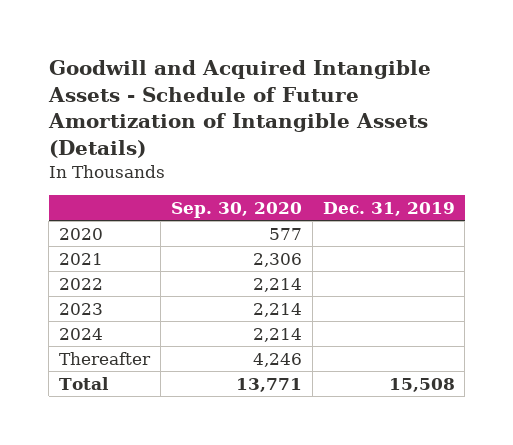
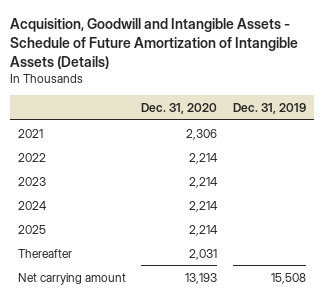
[47,60,431,159] Goodwill and Acquired Intangible Assets - Schedule of Future Amortization of Intangible Assets (Details) -> [10,18,299,69] Acquisition, Goodwill and Intangible Assets - Schedule of Future Amortization of Intangible Assets (Details)
[170,202,302,219] Sep. 30, 2020 -> none
none -> [141,103,218,115] Dec. 31, 2020
[58,227,103,240] 2020 -> none
none -> [17,224,46,234] 2025
[58,376,109,390] Total -> [17,272,126,285] Net carrying amount

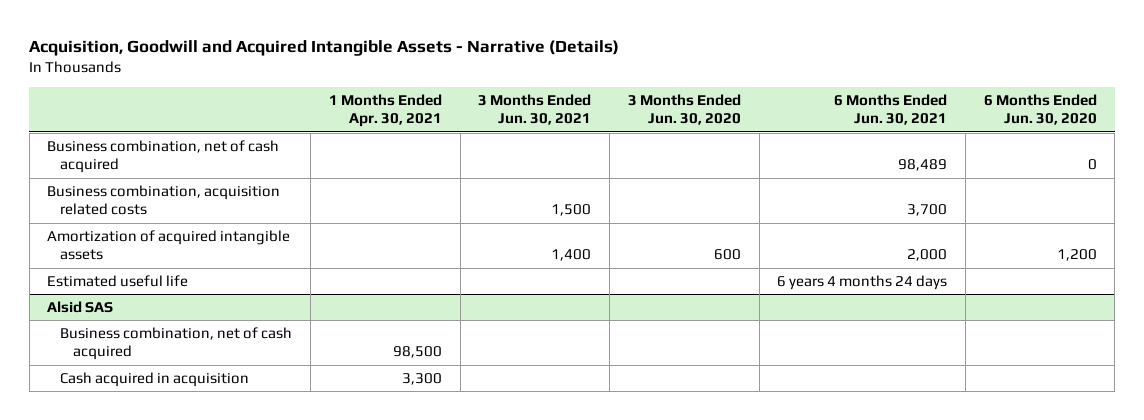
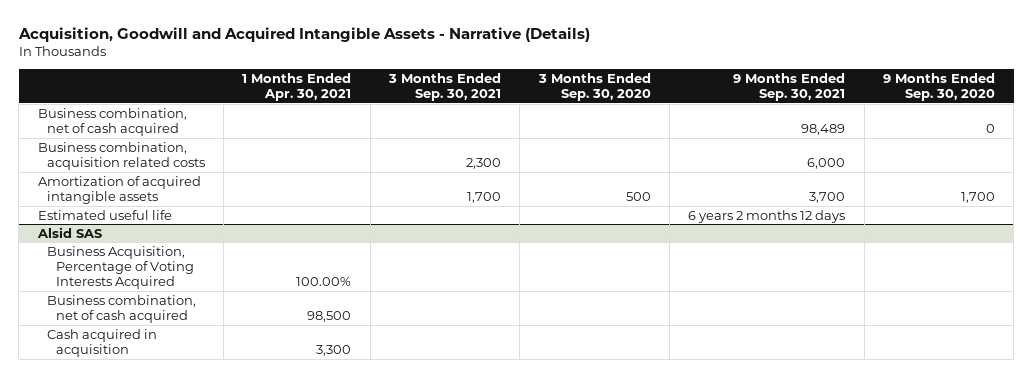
[478,93,592,126] 3 Months Ended Jun. 30, 2021 -> none
[627,93,741,126] 3 Months Ended Jun. 30, 2020 -> none
[834,93,948,126] 6 Months Ended Jun. 30, 2021 -> none
[983,93,1097,126] 6 Months Ended Jun. 30, 2020 -> none
none -> [388,72,502,101] 3 Months Ended Sep. 30, 2021
none -> [537,72,651,101] 3 Months Ended Sep. 30, 2020
none -> [733,72,846,101] 9 Months Ended Sep. 30, 2021
none -> [883,72,996,101] 9 Months Ended Sep. 30, 2020
none -> [46,245,194,290] Business Acquisition, Percentage of Voting Interests Acquired

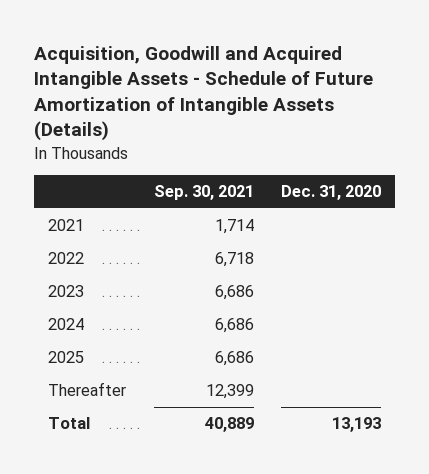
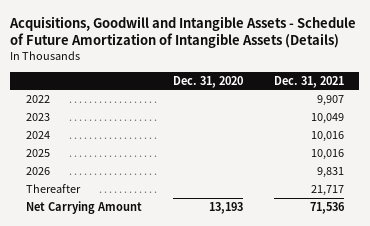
[34,45,374,142] Acquisition, Goodwill and Acquired Intangible Assets - Schedule of Future Amortization of Intangible Assets (Details) -> [9,15,357,49] Acquisitions, Goodwill and Intangible Assets - Schedule of Future Amortization of Intangible Assets (Details)
[153,185,254,201] Sep. 30, 2021 -> none
none -> [273,75,344,88] Dec. 31, 2021
[47,219,84,232] 2021 -> none
none -> [25,166,50,175] 2026
[47,417,90,430] Total -> [25,200,142,214] Net Carrying Amount

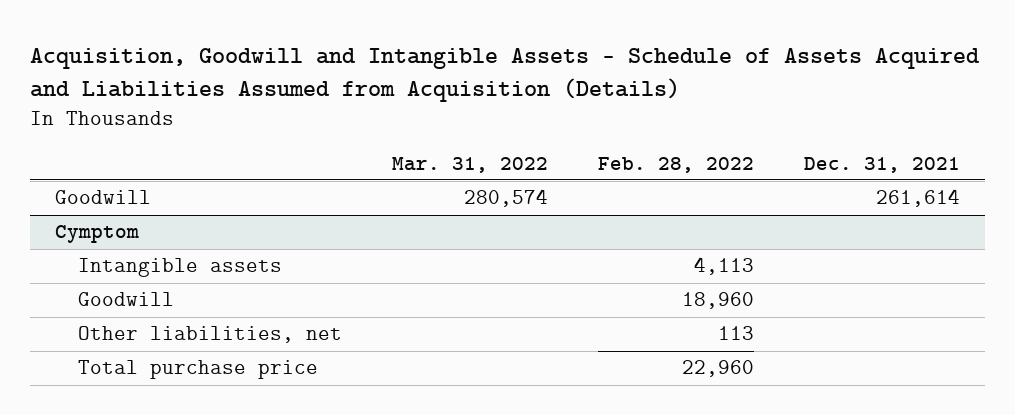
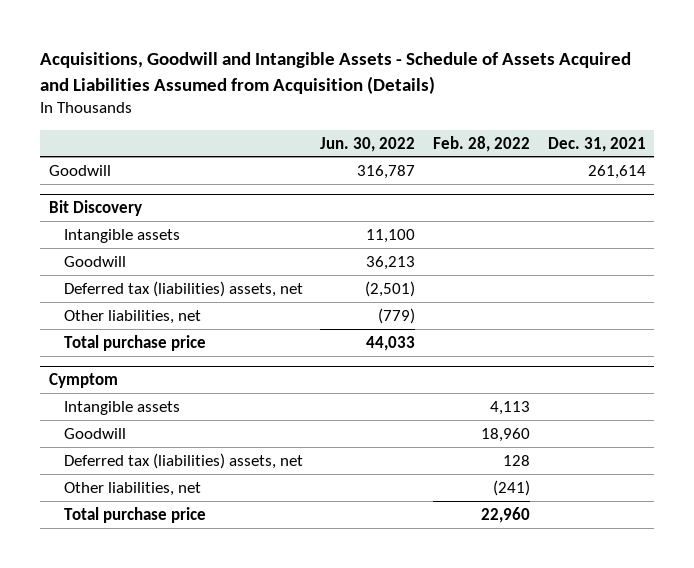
[29,47,980,103] Acquisition, Goodwill and Intangible Assets - Schedule of Assets Acquired and Liabilities Assumed from Acquisition (Details) -> [39,52,631,95] Acquisitions, Goodwill and Intangible Assets - Schedule of Assets Acquired and Liabilities Assumed from Acquisition (Details)
[392,156,549,173] Mar. 31, 2022 -> none
none -> [320,136,416,152] Jun. 30, 2022
none -> [48,199,142,216] Bit Discovery
none -> [63,228,180,243] Intangible assets
none -> [63,255,126,267] Goodwill
none -> [63,280,303,297] Deferred tax (liabilities) assets, net
none -> [63,309,201,324] Other liabilities, net
none -> [63,334,206,351] Total purchase price
none -> [63,452,303,469] Deferred tax (liabilities) assets, net
[718,326,755,341] 113 -> [493,479,531,496] (241)

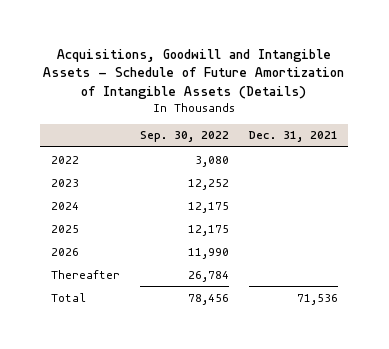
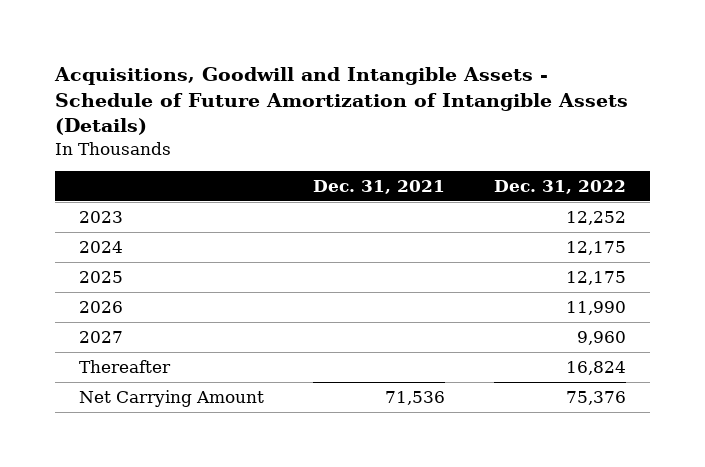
[139,131,229,143] Sep. 30, 2022 -> none
none -> [493,180,626,195] Dec. 31, 2022
[50,155,79,164] 2022 -> none
none -> [79,330,124,343] 2027
[50,292,86,302] Total -> [79,389,265,407] Net Carrying Amount

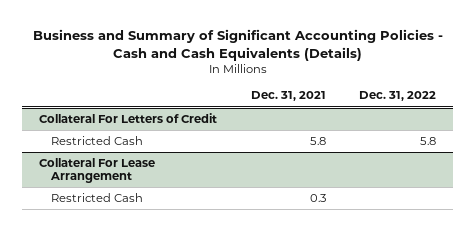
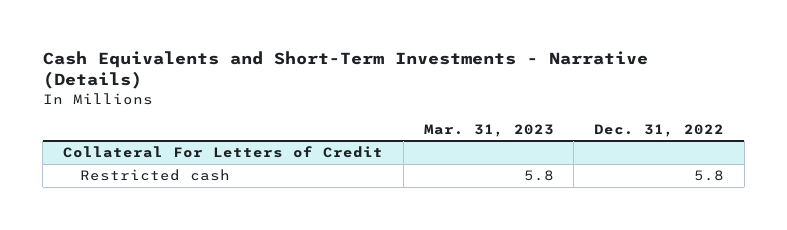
[32,28,443,61] Business and Summary of Significant Accounting Policies - Cash and Cash Equivalents (Details) -> [42,51,648,90] Cash Equivalents and Short-Term Investments - Narrative (Details)
[250,91,326,102] Dec. 31, 2021 -> none
none -> [423,123,554,137] Mar. 31, 2023
[38,158,155,184] Collateral For Lease Arrangement -> none
[51,193,144,203] Restricted Cash -> none
[51,136,144,146] Restricted Cash -> [79,169,230,182] Restricted cash

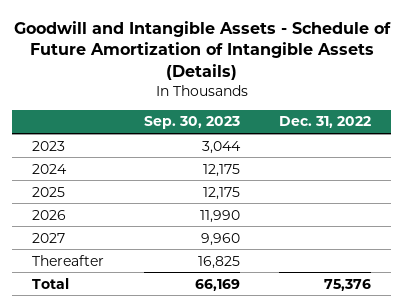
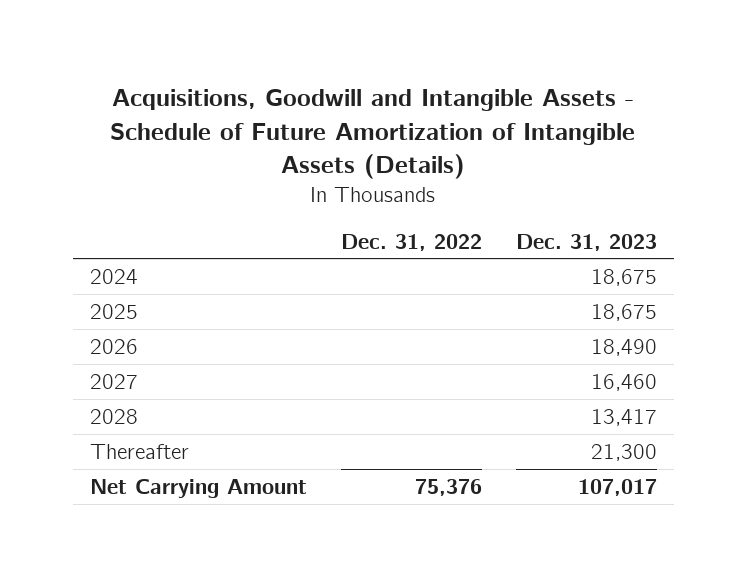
[13,20,391,80] Goodwill and Intangible Assets - Schedule of Future Amortization of Intangible Assets (Details) -> [110,89,636,180] Acquisitions, Goodwill and Intangible Assets - Schedule of Future Amortization of Intangible Assets (Details)
[143,116,240,130] Sep. 30, 2023 -> none
none -> [515,233,657,251] Dec. 31, 2023
[31,140,65,151] 2023 -> none
none -> [89,408,138,424] 2028
[31,277,69,289] Total -> [89,478,307,498] Net Carrying Amount

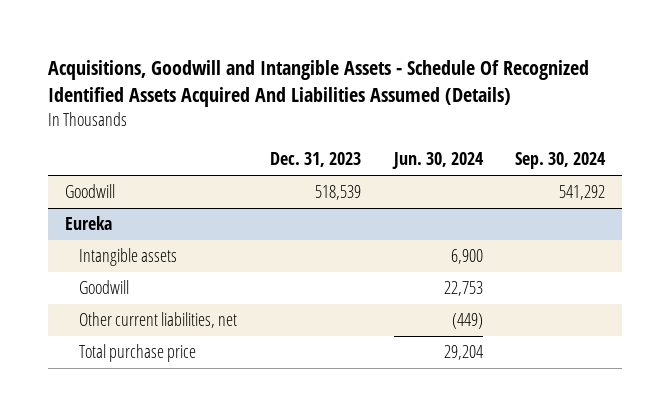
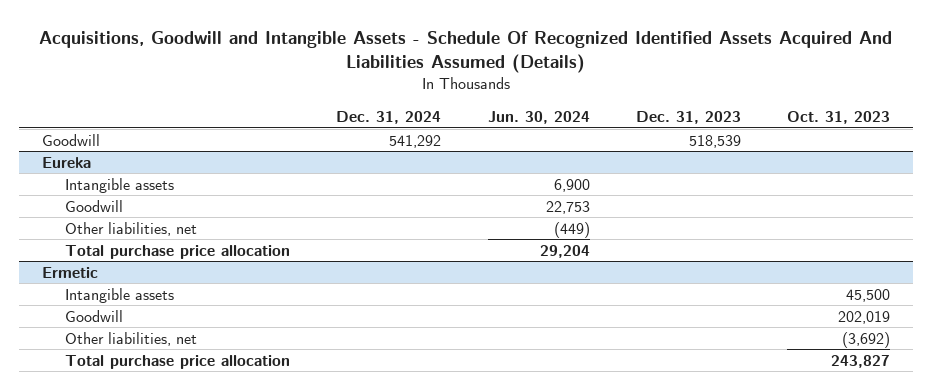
[515,152,607,170] Sep. 30, 2024 -> none
none -> [336,110,442,124] Dec. 31, 2024
none -> [787,110,891,124] Oct. 31, 2023
[78,312,237,329] Other current liabilities, net -> [65,221,198,236] Other liabilities, net
[78,344,196,363] Total purchase price -> [65,244,291,259] Total purchase price allocation
none -> [42,266,99,278] Ermetic
none -> [65,287,175,303] Intangible assets
none -> [65,309,124,322] Goodwill
none -> [65,331,198,346] Other liabilities, net
none -> [65,354,291,369] Total purchase price allocation

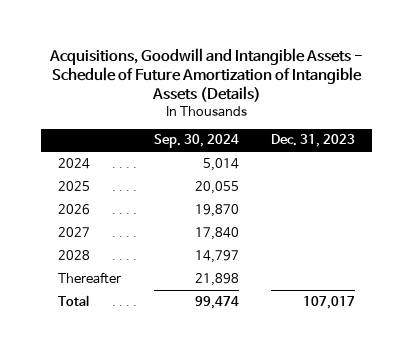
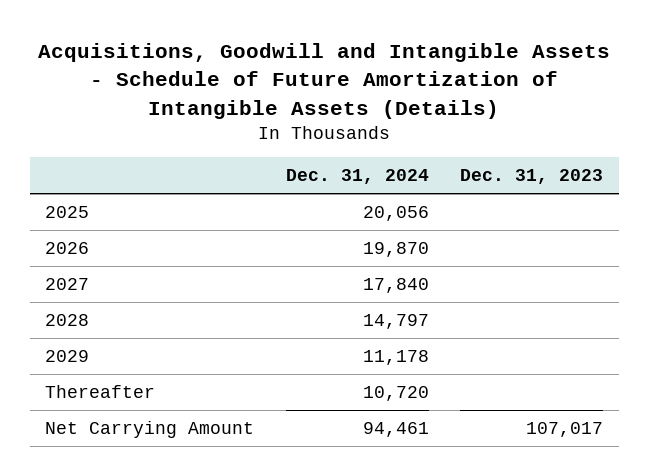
[153,134,239,149] Sep. 30, 2024 -> none
none -> [285,169,429,185] Dec. 31, 2024
[57,157,90,169] 2024 -> none
none -> [45,349,90,362] 2029
[57,294,89,306] Total -> [45,420,255,438] Net Carrying Amount

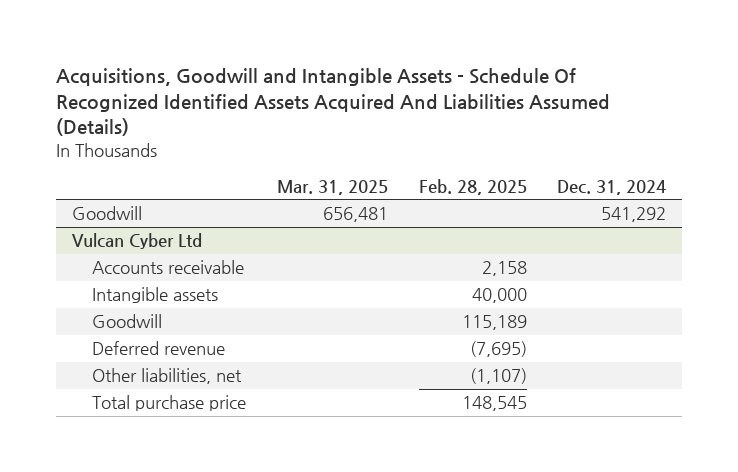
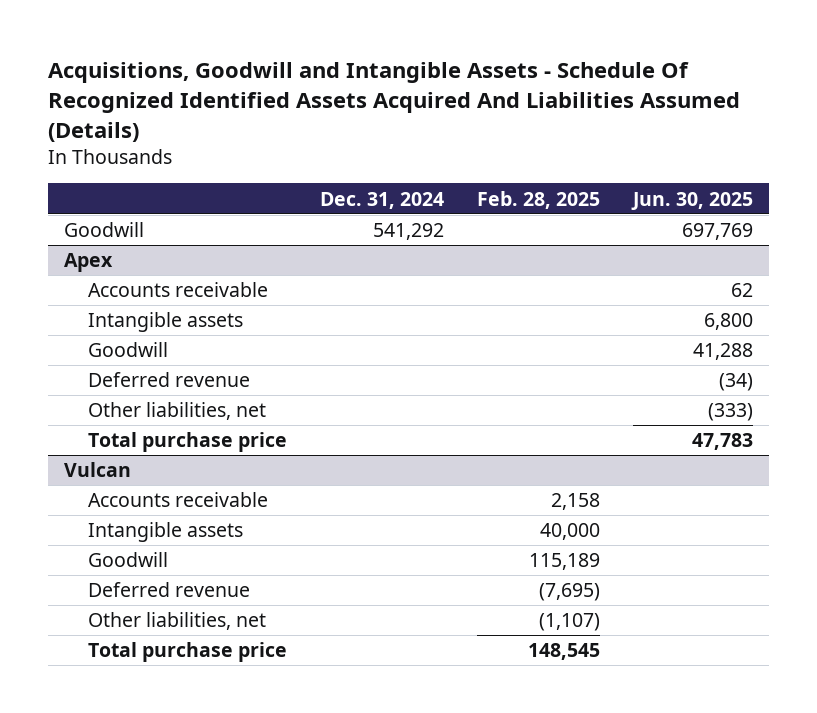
[277,179,389,195] Mar. 31, 2025 -> none
none -> [630,191,753,210] Jun. 30, 2025
none -> [64,253,114,273] Apex
none -> [88,282,269,298] Accounts receivable
none -> [88,312,244,333] Intangible assets
none -> [88,342,169,358] Goodwill
none -> [88,372,251,388] Deferred revenue
none -> [88,402,267,421] Other liabilities, net
none -> [88,432,288,453] Total purchase price
[71,233,202,250] Vulcan Cyber Ltd -> [64,462,132,478] Vulcan

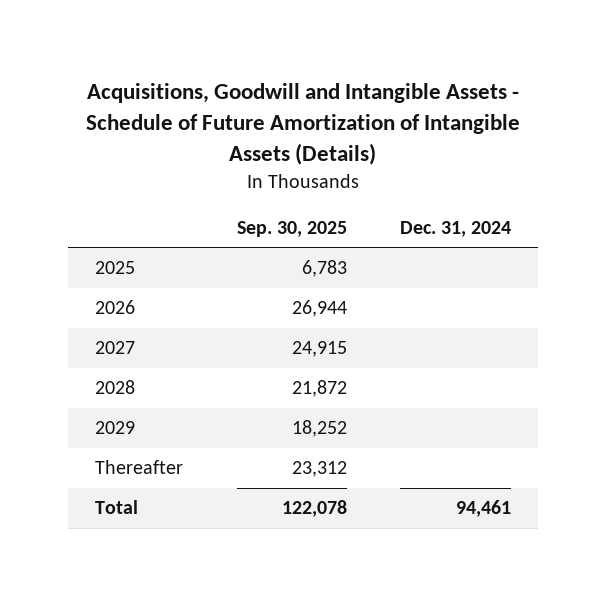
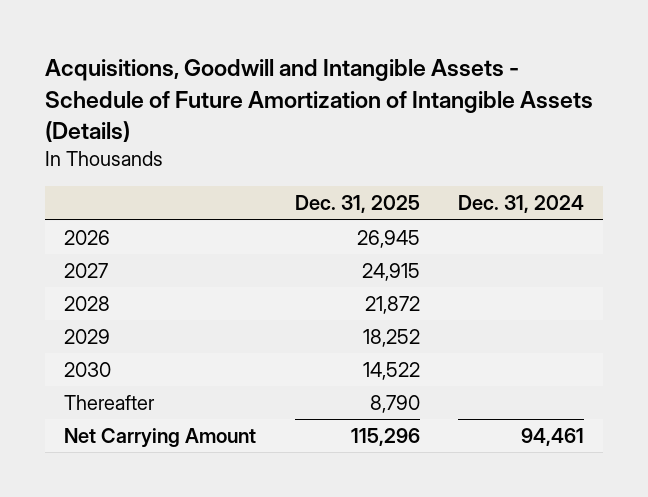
[236,220,347,237] Sep. 30, 2025 -> none
none -> [294,195,420,214] Dec. 31, 2025
[94,261,135,275] 2025 -> none
none -> [64,362,112,378] 2030
[94,500,138,515] Total -> [64,428,257,449] Net Carrying Amount

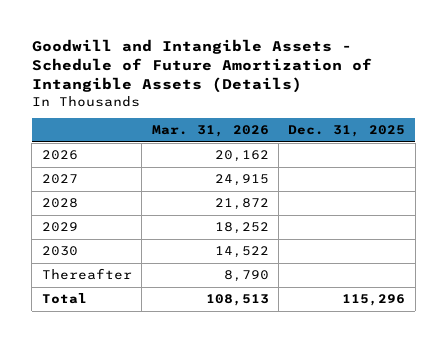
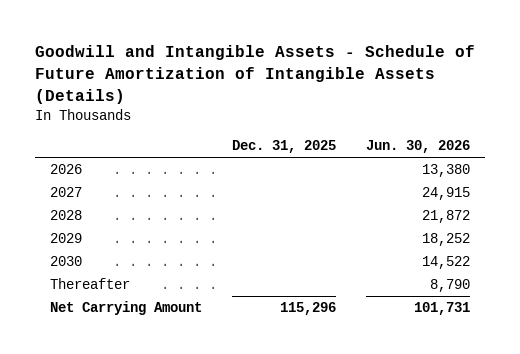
[151,125,269,138] Mar. 31, 2026 -> none
none -> [365,140,470,154] Jun. 30, 2026
[41,293,87,305] Total -> [50,301,203,316] Net Carrying Amount

